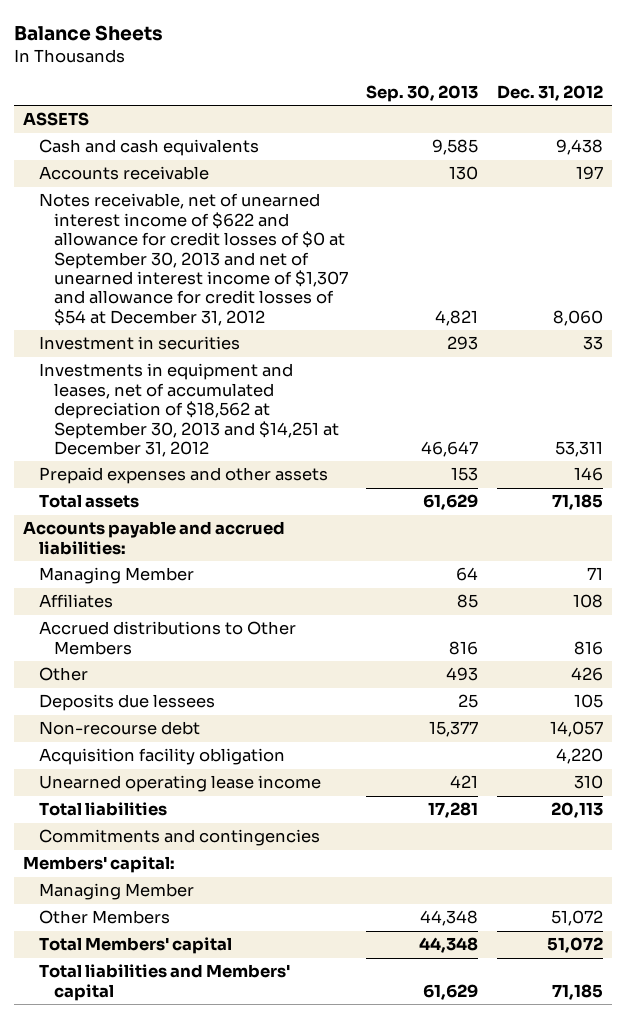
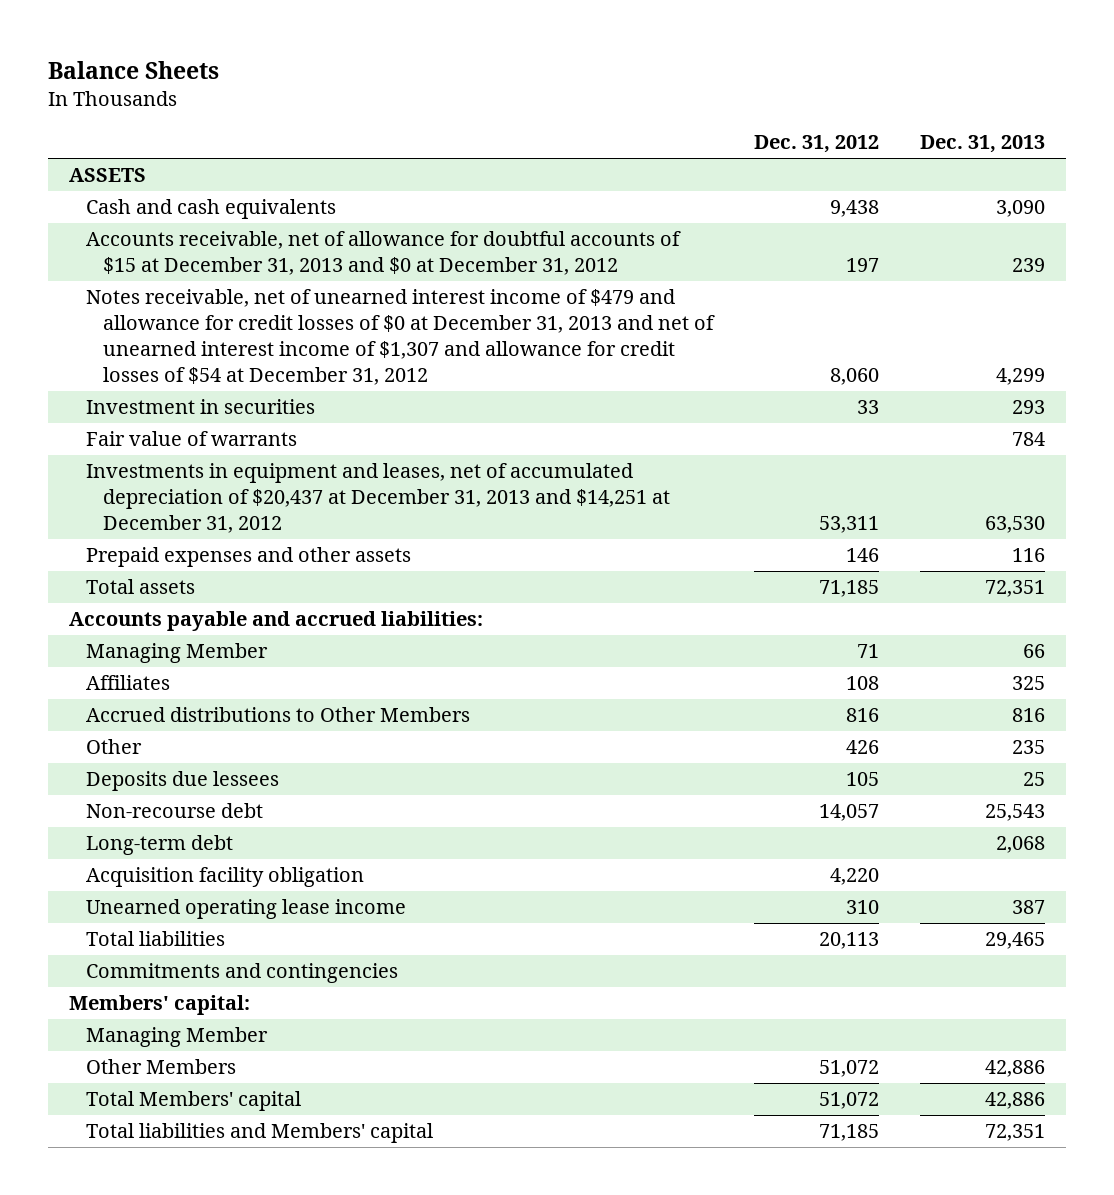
[366,84,479,102] Sep. 30, 2013 -> none
none -> [920,135,1046,154] Dec. 31, 2013
[38,166,209,181] Accounts receivable -> [85,231,681,276] Accounts receivable, net of allowance for doubtful accounts of $15 at December 31, 2013 and $0 at December 31, 2012
[38,193,348,326] Notes receivable, net of unearned interest income of $622 and allowance for credit losses of $0 at September 30, 2013 and net of unearned interest income of $1,307 and allowance for credit losses of $54 at December 31, 2012 -> [85,289,715,385] Notes receivable, net of unearned interest income of $479 and allowance for credit losses of $0 at December 31, 2013 and net of unearned interest income of $1,307 and allowance for credit losses of $54 at December 31, 2012
none -> [85,431,297,447] Fair value of warrants
[38,363,339,457] Investments in equipment and leases, net of accumulated depreciation of $18,562 at September 30, 2013 and $14,251 at December 31, 2012 -> [85,463,670,533] Investments in equipment and leases, net of accumulated depreciation of $20,437 at December 31, 2013 and $14,251 at December 31, 2012
none -> [85,835,233,856] Long-term debt

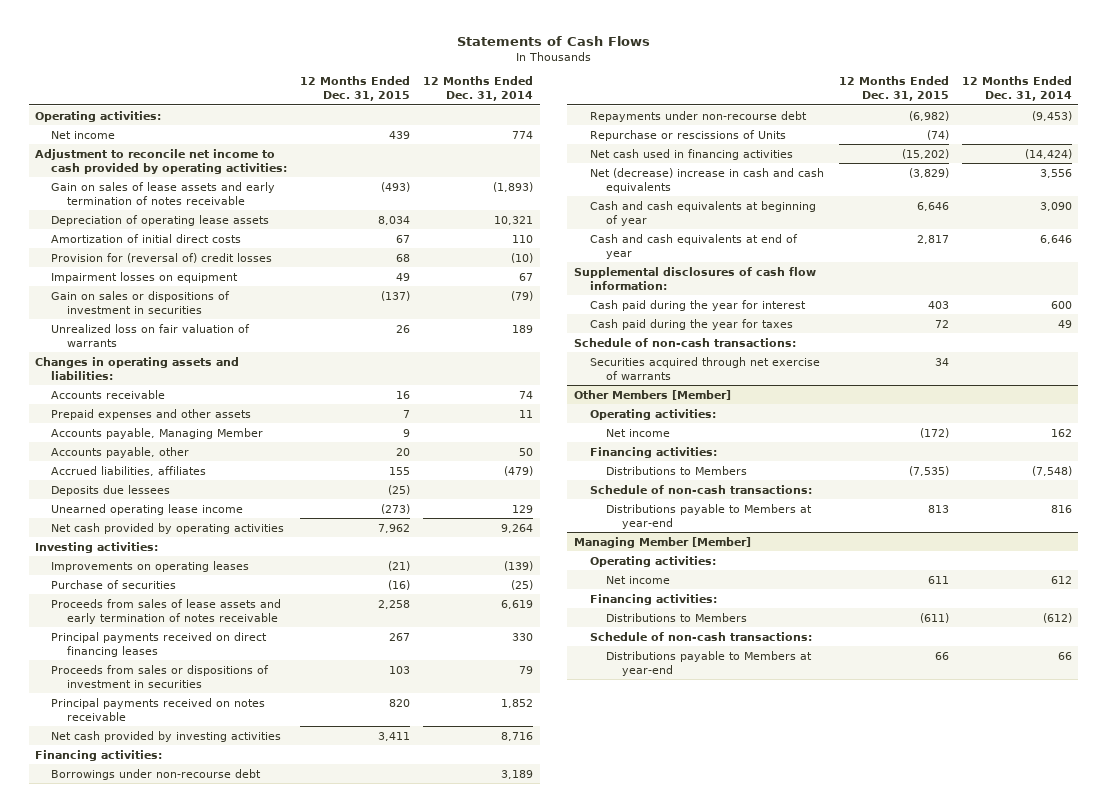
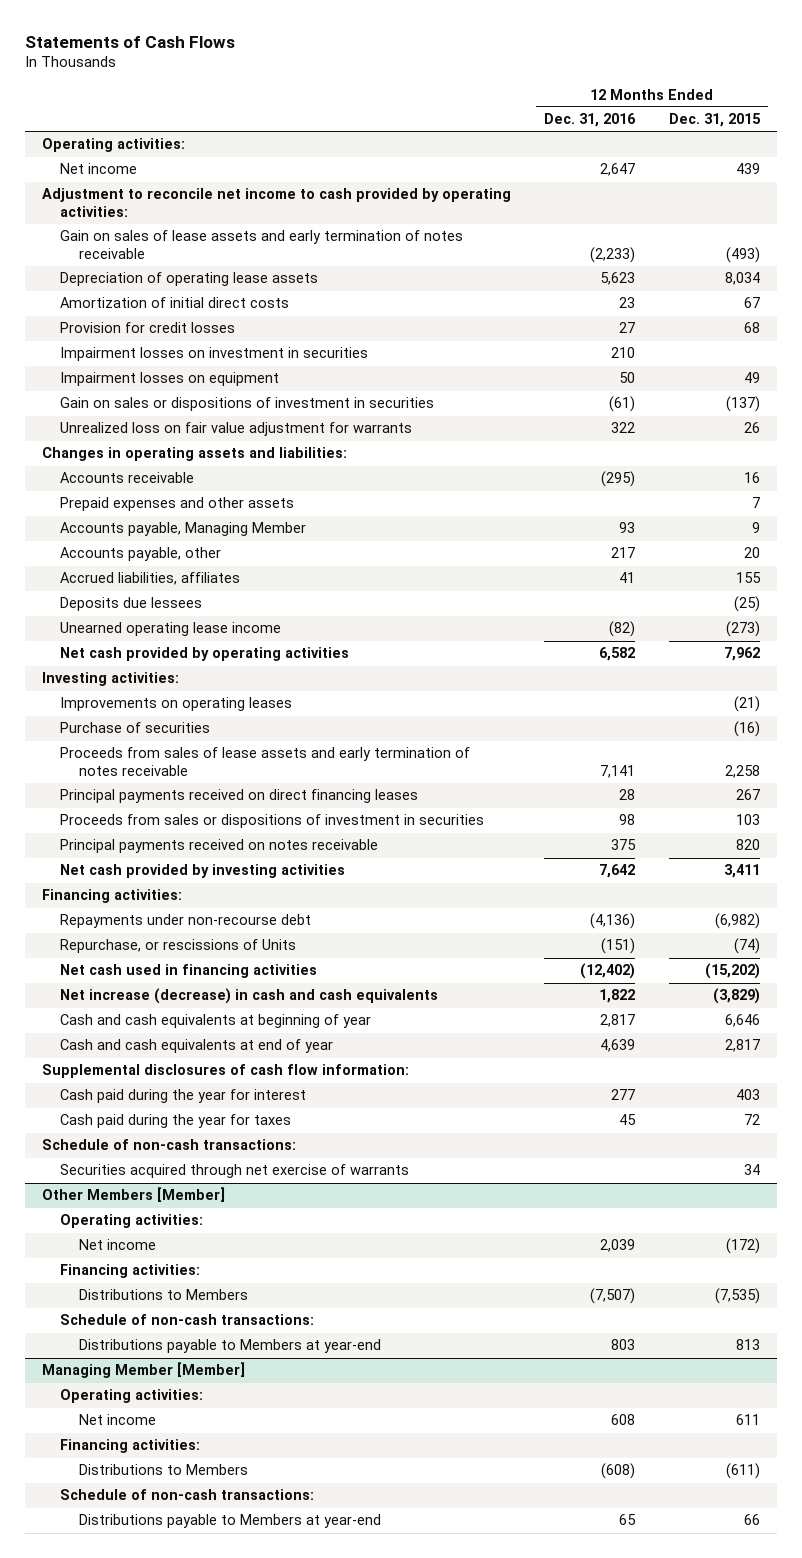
[423,76,534,102] 12 Months Ended Dec. 31, 2014 -> none
none -> [544,113,637,128] Dec. 31, 2016
[51,252,273,263] Provision for (reversal of) credit losses -> [60,322,236,334] Provision for credit losses
none -> [60,347,369,362] Impairment losses on investment in securities
[51,323,251,347] Unrealized loss on fair valuation of warrants -> [60,422,413,437] Unrealized loss on fair value adjustment for warrants
[51,768,262,780] Borrowings under non-recourse debt -> none
[589,129,786,141] Repurchase or rescissions of Units -> [60,939,297,954] Repurchase, or rescissions of Units
[589,167,824,193] Net (decrease) increase in cash and cash equivalents -> [60,988,439,1005] Net increase (decrease) in cash and cash equivalents

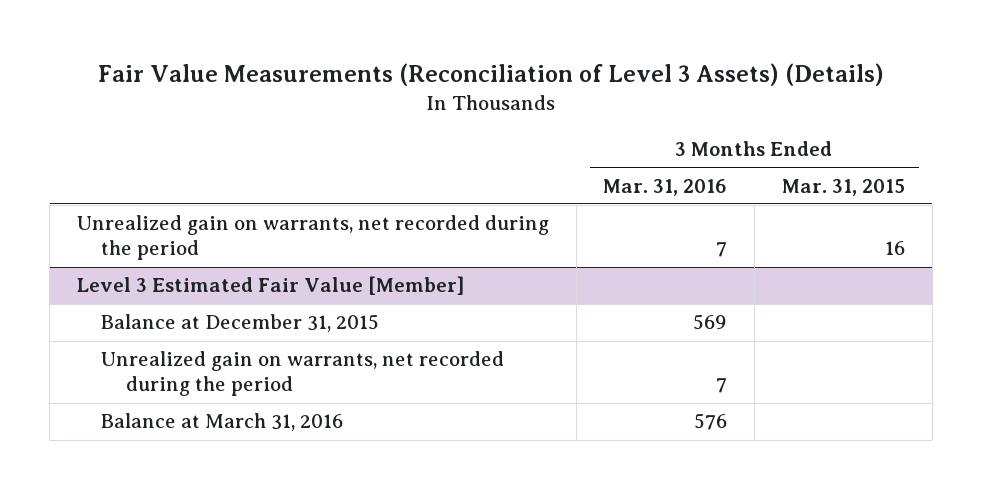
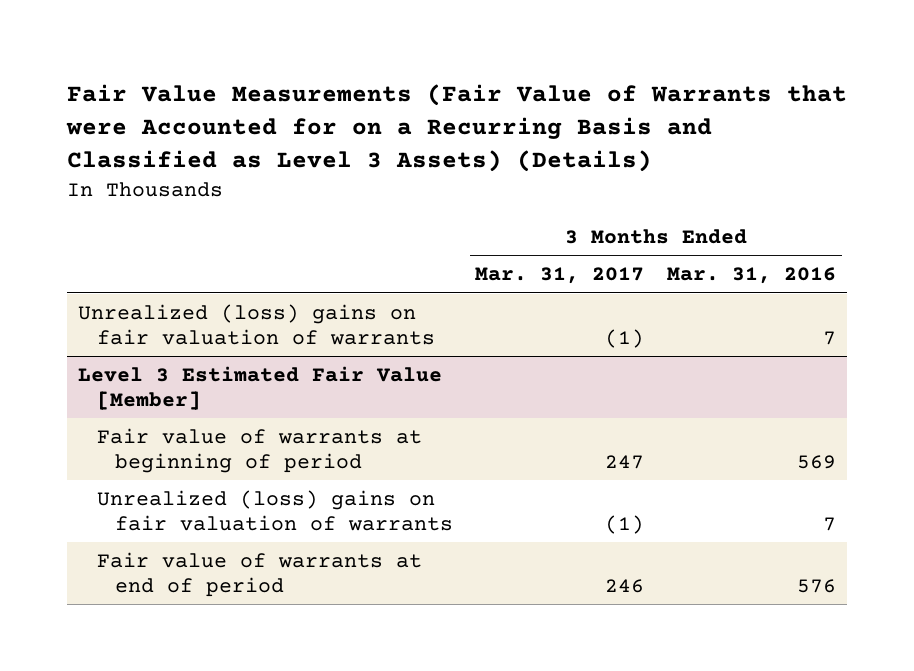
[97,62,884,86] Fair Value Measurements (Reconciliation of Level 3 Assets) (Details) -> [66,83,848,173] Fair Value Measurements (Fair Value of Warrants that were Accounted for on a Recurring Basis and Classified as Level 3 Assets) (Details)
[781,178,905,196] Mar. 31, 2015 -> none
none -> [475,267,645,285] Mar. 31, 2017
[77,215,550,261] Unrealized gain on warrants, net recorded during the period -> [78,303,435,345] Unrealized (loss) gains on fair valuation of warrants
[101,314,380,333] Balance at December 31, 2015 -> [96,427,422,473] Fair value of warrants at beginning of period
[101,351,505,397] Unrealized gain on warrants, net recorded during the period -> [96,489,453,531] Unrealized (loss) gains on fair valuation of warrants
[101,413,344,432] Balance at March 31, 2016 -> [96,551,422,597] Fair value of warrants at end of period

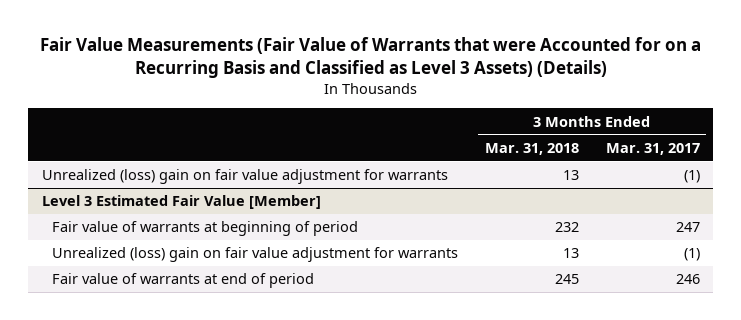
[666,267,836,285] Mar. 31, 2016 -> none
none -> [485,142,580,155] Mar. 31, 2018
[78,303,435,345] Unrealized (loss) gains on fair valuation of warrants -> [41,169,448,185] Unrealized (loss) gain on fair value adjustment for warrants
[96,489,453,531] Unrealized (loss) gains on fair valuation of warrants -> [52,247,459,263] Unrealized (loss) gain on fair value adjustment for warrants

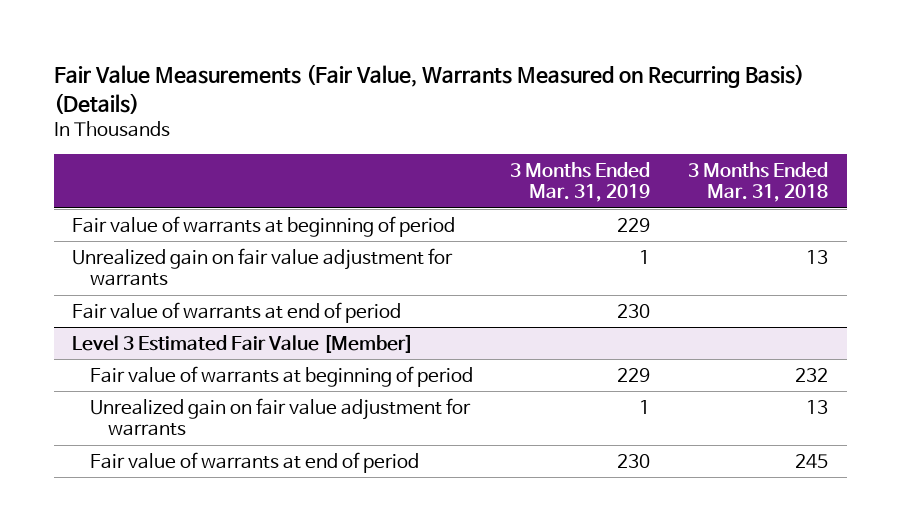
[39,37,701,78] Fair Value Measurements (Fair Value of Warrants that were Accounted for on a Recurring Basis and Classified as Level 3 Assets) (Details) -> [53,64,804,114] Fair Value Measurements (Fair Value, Warrants Measured on Recurring Basis) (Details)
[605,142,700,155] Mar. 31, 2017 -> none
none -> [510,161,651,203] 3 Months Ended Mar. 31, 2019
none -> [72,215,456,237] Fair value of warrants at beginning of period
[41,169,448,185] Unrealized (loss) gain on fair value adjustment for warrants -> [72,247,454,287] Unrealized gain on fair value adjustment for warrants
none -> [72,301,402,323] Fair value of warrants at end of period
[52,247,459,263] Unrealized (loss) gain on fair value adjustment for warrants -> [90,397,472,437] Unrealized gain on fair value adjustment for warrants

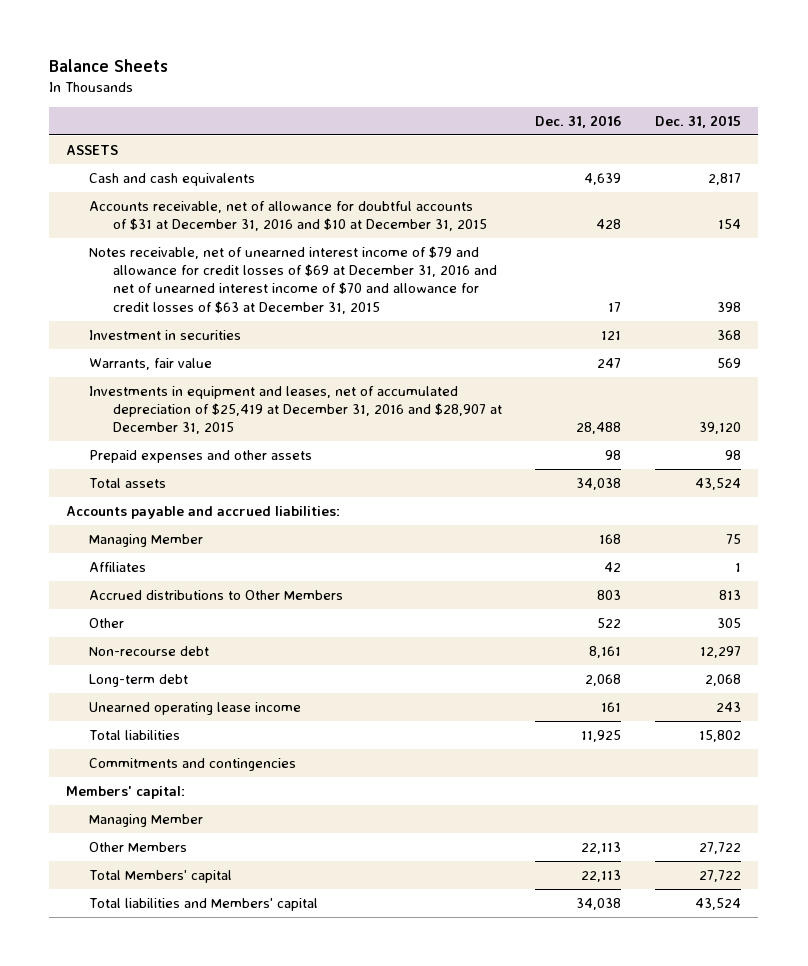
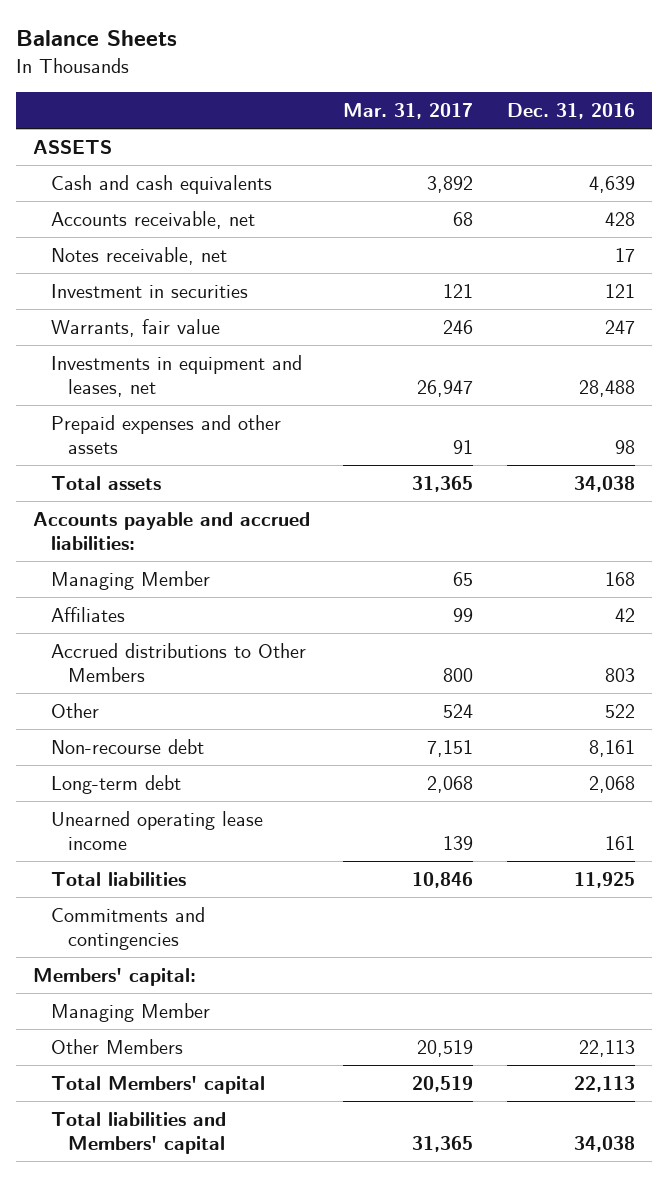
[655,114,742,128] Dec. 31, 2015 -> none
none -> [343,103,474,120] Mar. 31, 2017
[89,200,487,232] Accounts receivable, net of allowance for doubtful accounts of $31 at December 31, 2016 and $10 at December 31, 2015 -> [50,210,255,229] Accounts receivable, net
[89,245,497,314] Notes receivable, net of unearned interest income of $79 and allowance for credit losses of $69 at December 31, 2016 and net of unearned interest income of $70 and allowance for credit losses of $63 at December 31, 2015 -> [50,246,227,265] Notes receivable, net
[89,385,502,435] Investments in equipment and leases, net of accumulated depreciation of $25,419 at December 31, 2016 and $28,907 at December 31, 2015 -> [50,354,302,397] Investments in equipment and leases, net

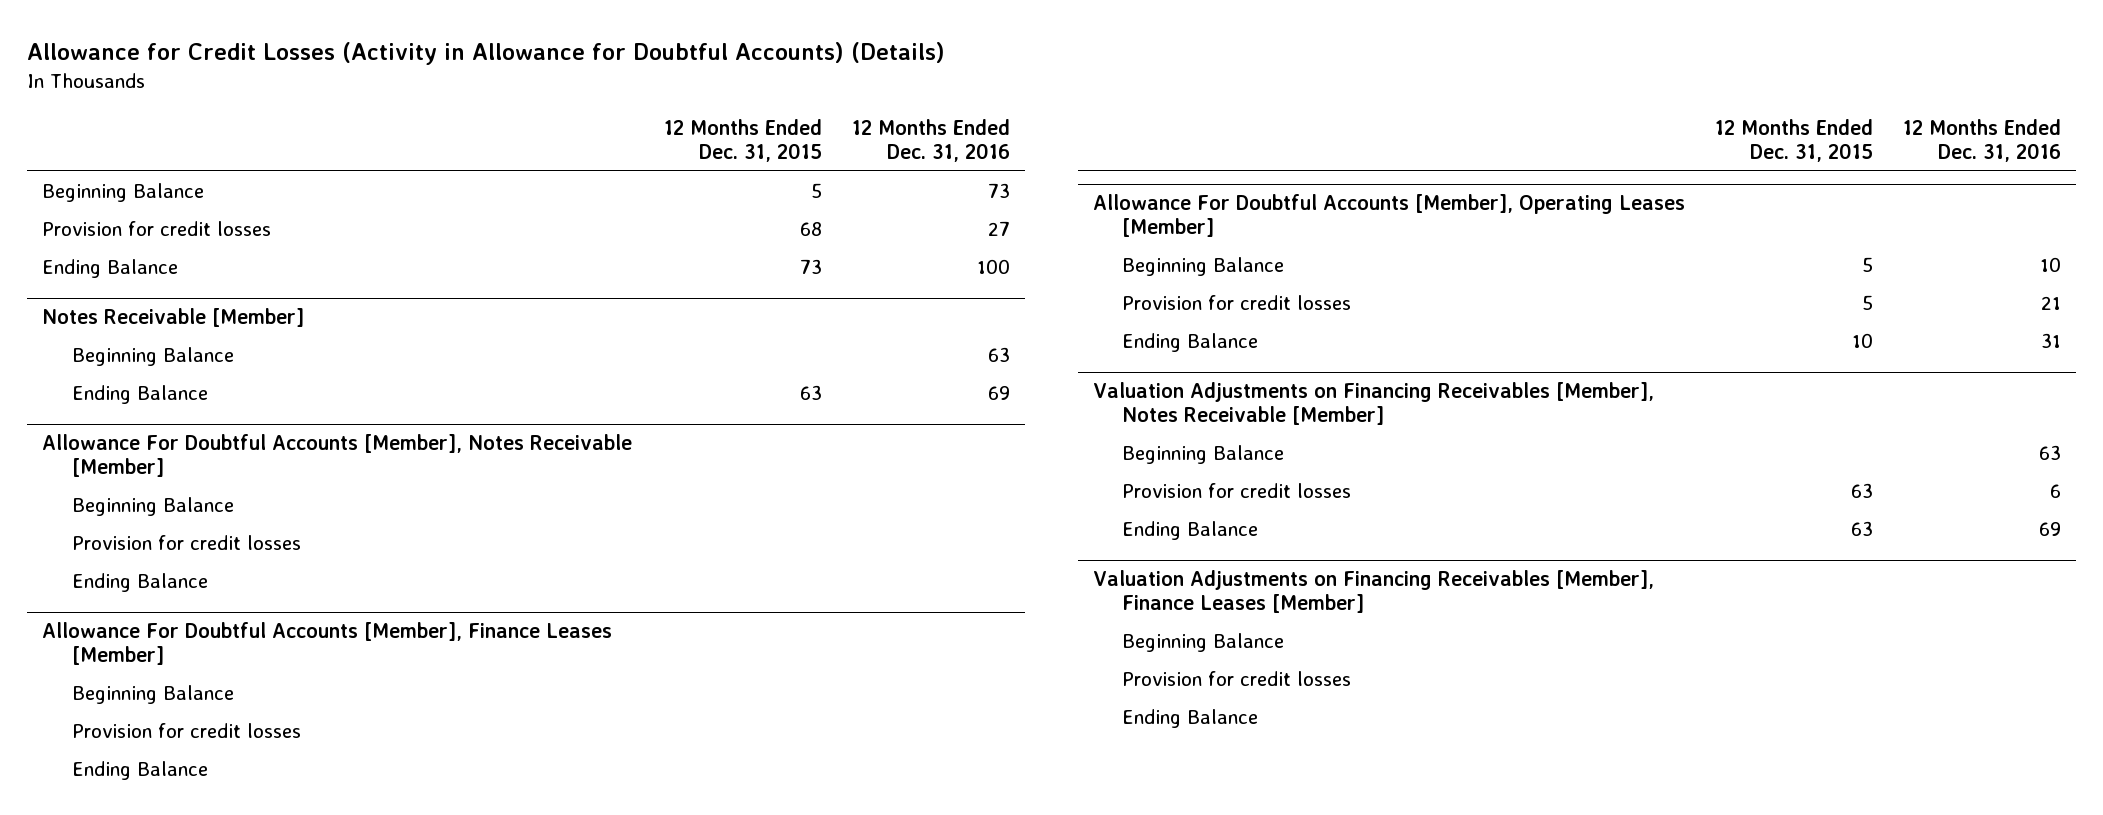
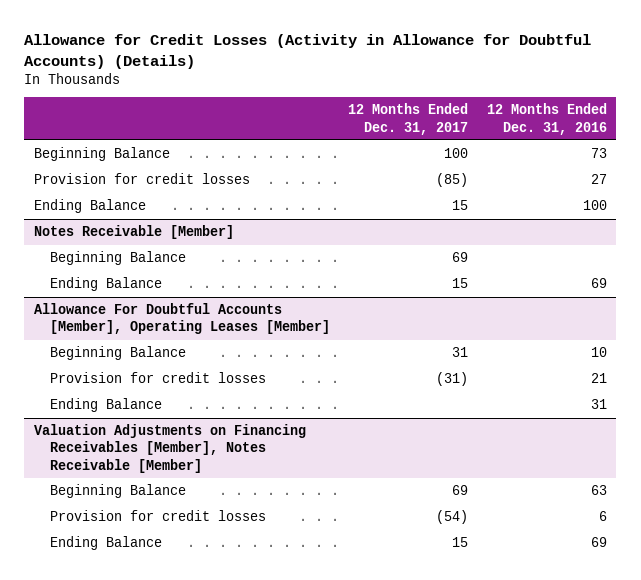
[664,118,823,163] 12 Months Ended Dec. 31, 2015 -> none
none -> [348,103,469,135] 12 Months Ended Dec. 31, 2017
[71,346,234,366] Beginning Balance -> none
[42,434,633,478] Allowance For Doubtful Accounts [Member], Notes Receivable [Member] -> none
[71,534,301,550] Provision for credit losses -> none
[71,572,208,592] Ending Balance -> none
[42,622,613,666] Allowance For Doubtful Accounts [Member], Finance Leases [Member] -> none
[71,684,234,704] Beginning Balance -> none
[71,722,301,738] Provision for credit losses -> none
[71,760,208,780] Ending Balance -> none
[71,384,208,404] Ending Balance -> [49,277,162,292] Ending Balance
[1092,570,1654,614] Valuation Adjustments on Financing Receivables [Member], Finance Leases [Member] -> none
[1122,632,1285,652] Beginning Balance -> none
[1122,670,1352,686] Provision for credit losses -> none
[1122,708,1259,728] Ending Balance -> none

